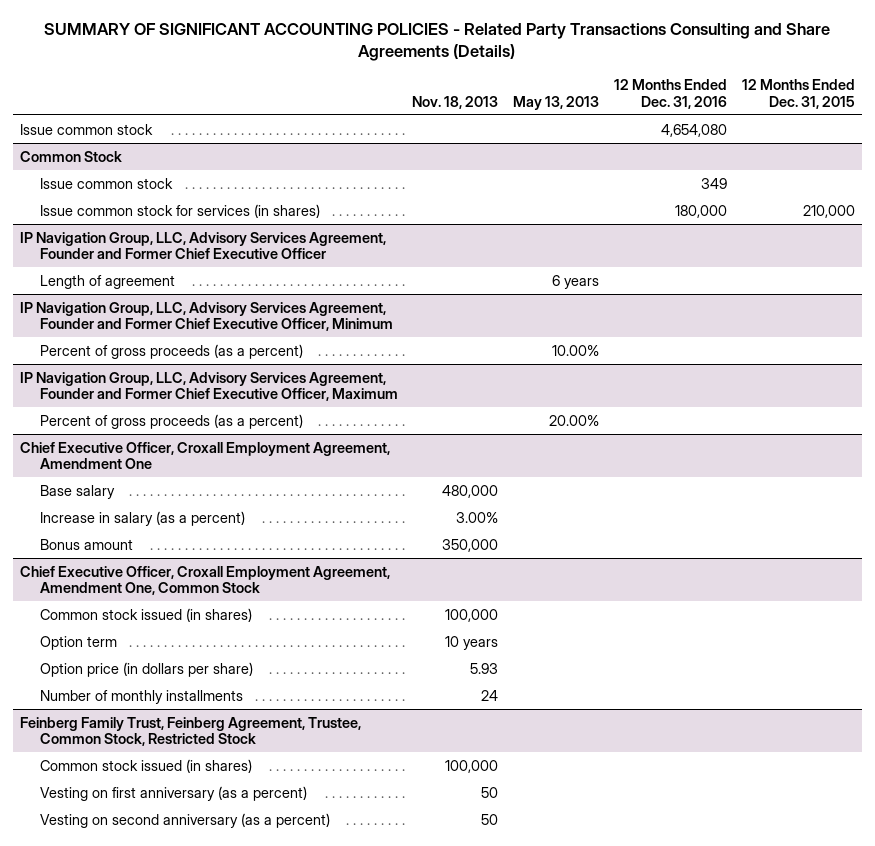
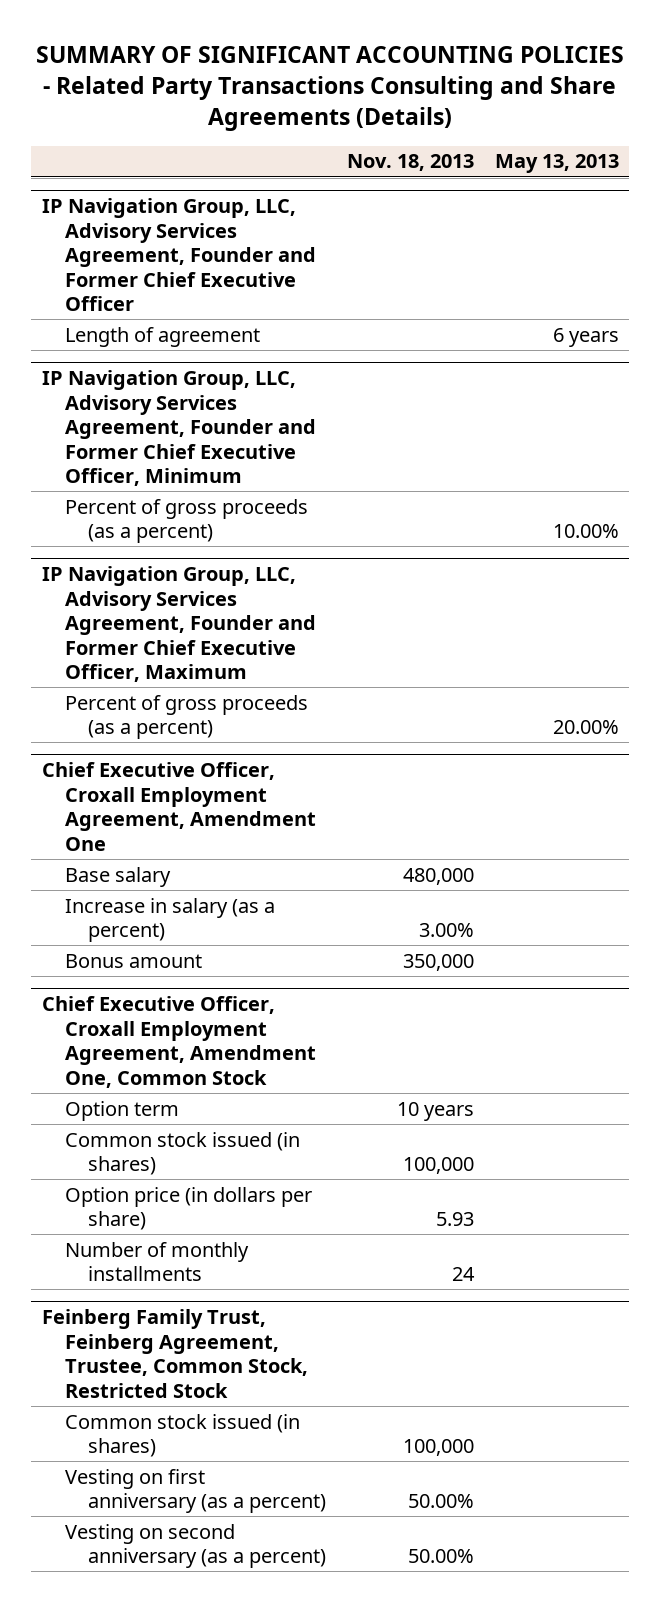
[613,79,727,109] 12 Months Ended Dec. 31, 2016 -> none
[741,79,855,109] 12 Months Ended Dec. 31, 2015 -> none
[19,123,153,135] Issue common stock -> none
[19,150,122,162] Common Stock -> none
[39,177,173,189] Issue common stock -> none
[39,203,320,218] Issue common stock for services (in shares) -> none
[39,607,252,622] Common stock issued (in shares) -> [64,1131,300,1176] Common stock issued (in shares)
[481,786,499,798] 50 -> [408,1494,475,1509] 50.00%
[481,813,499,825] 50 -> [408,1549,475,1564] 50.00%

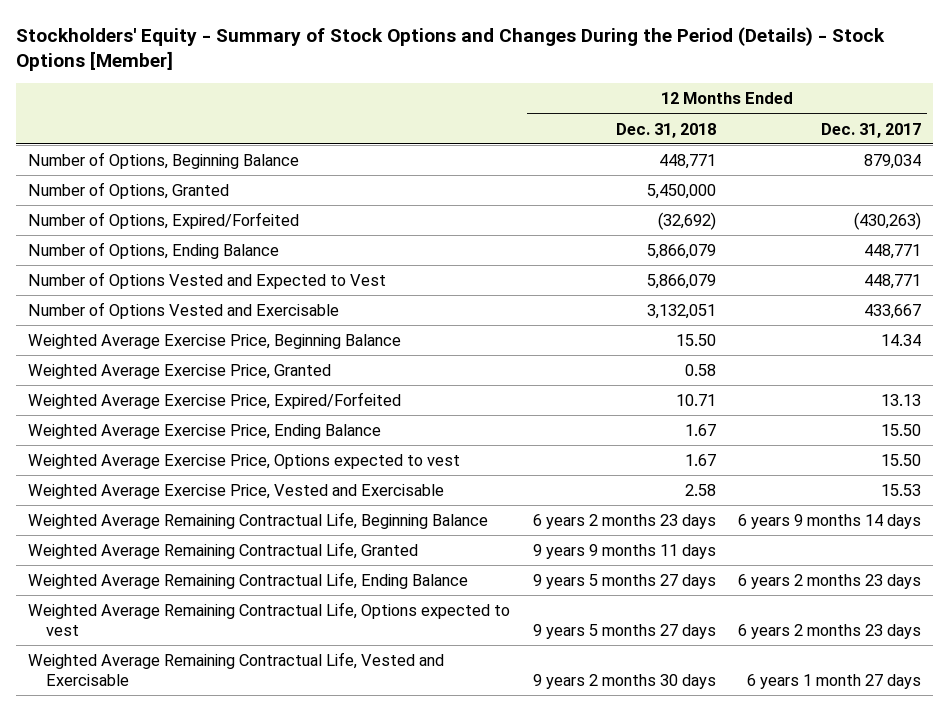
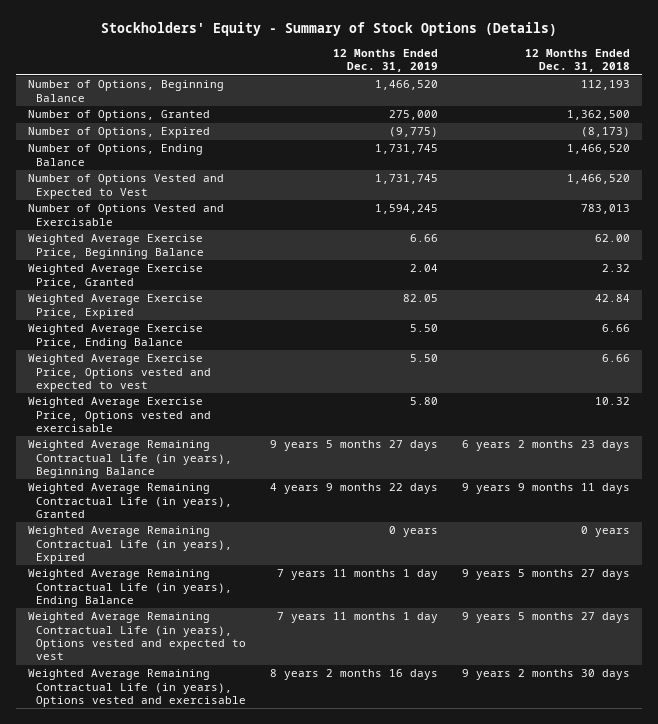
[16,26,886,72] Stockholders' Equity - Summary of Stock Options and Changes During the Period (Details) - Stock Options [Member] -> [100,22,557,37] Stockholders' Equity - Summary of Stock Options (Details)
[821,122,922,138] Dec. 31, 2017 -> none
none -> [333,48,439,73] 12 Months Ended Dec. 31, 2019
[658,153,716,169] 448,771 -> [581,80,631,91] 112,193
[646,183,716,199] 5,450,000 -> [567,110,631,121] 1,362,500
[27,211,299,229] Number of Options, Expired/Forfeited -> [27,127,210,139] Number of Options, Expired
[657,211,716,230] (32,692) -> [581,127,631,138] (8,173)
[646,243,716,259] 5,866,079 -> [567,144,631,155] 1,466,520
[646,273,716,289] 5,866,079 -> [567,174,631,185] 1,466,520
[646,303,716,319] 3,132,051 -> [581,204,631,215] 783,013
[675,333,716,346] 15.50 -> [595,234,631,243] 62.00
[684,363,716,376] 0.58 -> [602,264,631,273] 2.32
[27,391,401,409] Weighted Average Exercise Price, Expired/Forfeited -> [27,294,203,319] Weighted Average Exercise Price, Expired
[675,393,716,406] 10.71 -> [595,294,631,303] 42.84
[684,423,716,436] 1.67 -> [602,324,631,333] 6.66
[27,453,460,469] Weighted Average Exercise Price, Options expected to vest -> [27,354,212,392] Weighted Average Exercise Price, Options vested and expected to vest
[684,453,716,466] 1.67 -> [602,354,631,363] 6.66
[27,483,444,499] Weighted Average Exercise Price, Vested and Exercisable -> [27,397,212,432] Weighted Average Exercise Price, Options vested and exercisable
[684,483,716,496] 2.58 -> [595,397,631,406] 10.32
[27,511,488,529] Weighted Average Remaining Contractual Life, Beginning Balance -> [27,440,233,478] Weighted Average Remaining Contractual Life (in years), Beginning Balance
[27,541,418,559] Weighted Average Remaining Contractual Life, Granted -> [27,483,233,518] Weighted Average Remaining Contractual Life (in years), Granted
none -> [27,526,233,564] Weighted Average Remaining Contractual Life (in years), Expired
[27,571,468,589] Weighted Average Remaining Contractual Life, Ending Balance -> [27,569,233,607] Weighted Average Remaining Contractual Life (in years), Ending Balance
[27,601,510,636] Weighted Average Remaining Contractual Life, Options expected to vest -> [27,612,247,661] Weighted Average Remaining Contractual Life (in years), Options vested and expected to vest
[27,651,444,686] Weighted Average Remaining Contractual Life, Vested and Exercisable -> [27,669,247,707] Weighted Average Remaining Contractual Life (in years), Options vested and exercisable

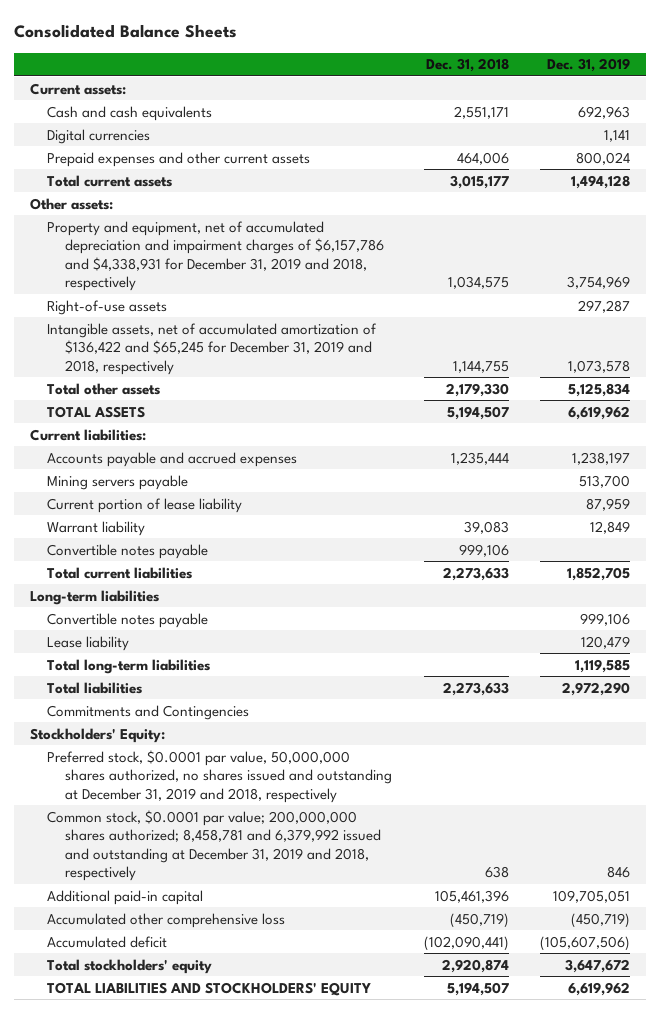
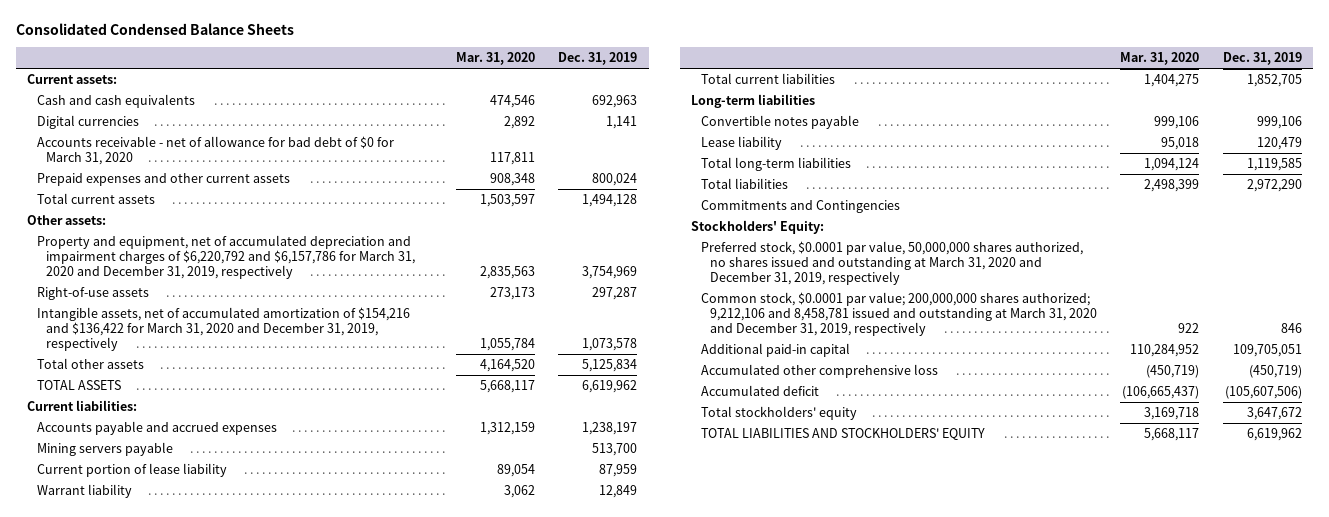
[13,24,237,39] Consolidated Balance Sheets -> [15,22,294,35] Consolidated Condensed Balance Sheets
[425,58,509,73] Dec. 31, 2018 -> none
none -> [456,52,536,66] Mar. 31, 2020
none -> [36,136,394,166] Accounts receivable - net of allowance for bad debt of $0 for March 31, 2020
[47,220,385,292] Property and equipment, net of accumulated depreciation and impairment charges of $6,157,786 and $4,338,931 for December 31, 2019 and 2018, respectively -> [36,235,416,280] Property and equipment, net of accumulated depreciation and impairment charges of $6,220,792 and $6,157,786 for March 31, 2020 and December 31, 2019, respectively
[47,322,378,375] Intangible assets, net of accumulated amortization of $136,422 and $65,245 for December 31, 2019 and 2018, respectively -> [36,307,410,352] Intangible assets, net of accumulated amortization of $154,216 and $136,422 for March 31, 2020 and December 31, 2019, respectively
[47,543,209,559] Convertible notes payable -> none
[47,749,393,803] Preferred stock, $0.0001 par value, 50,000,000 shares authorized, no shares issued and outstanding at December 31, 2019 and 2018, respectively -> [700,241,1083,286] Preferred stock, $0.0001 par value, 50,000,000 shares authorized, no shares issued and outstanding at March 31, 2020 and December 31, 2019, respectively
[47,809,382,882] Common stock, $0.0001 par value; 200,000,000 shares authorized; 8,458,781 and 6,379,992 issued and outstanding at December 31, 2019 and 2018, respectively -> [700,292,1098,337] Common stock, $0.0001 par value; 200,000,000 shares authorized; 9,212,106 and 8,458,781 issued and outstanding at March 31, 2020 and December 31, 2019, respectively

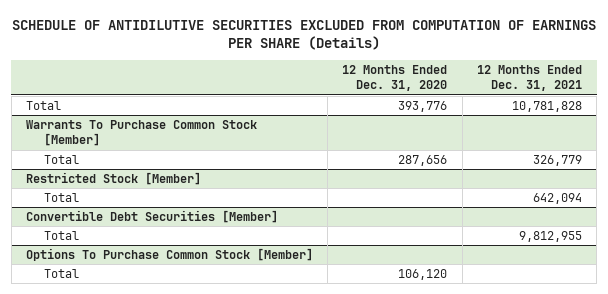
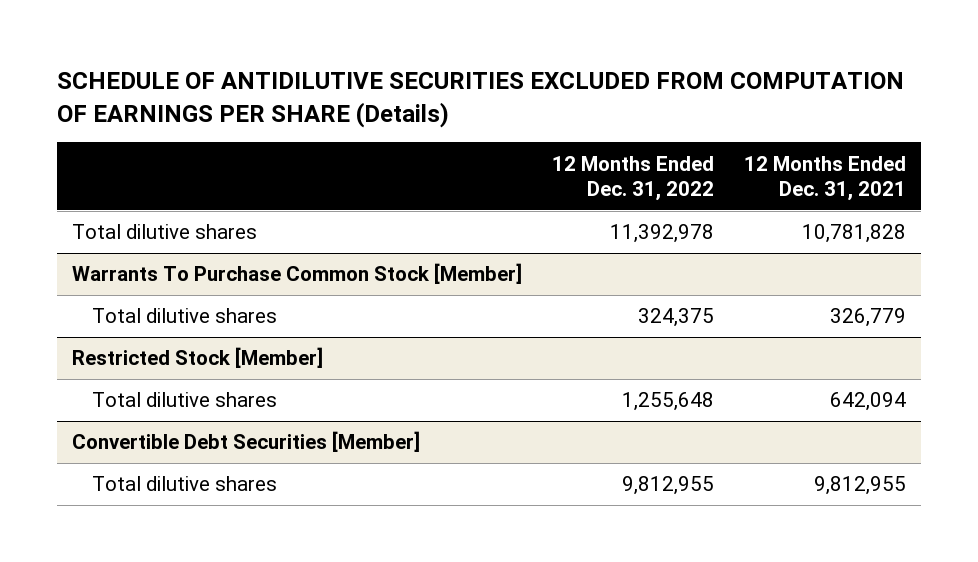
[342,65,448,92] 12 Months Ended Dec. 31, 2020 -> none
none -> [552,155,715,202] 12 Months Ended Dec. 31, 2022
[26,101,62,111] Total -> [72,224,258,240] Total dilutive shares
[44,155,80,165] Total -> [92,308,278,324] Total dilutive shares
[44,193,80,203] Total -> [92,392,278,408] Total dilutive shares
[26,248,314,262] Options To Purchase Common Stock [Member] -> none
[44,269,80,279] Total -> none
[44,231,80,241] Total -> [92,476,278,492] Total dilutive shares

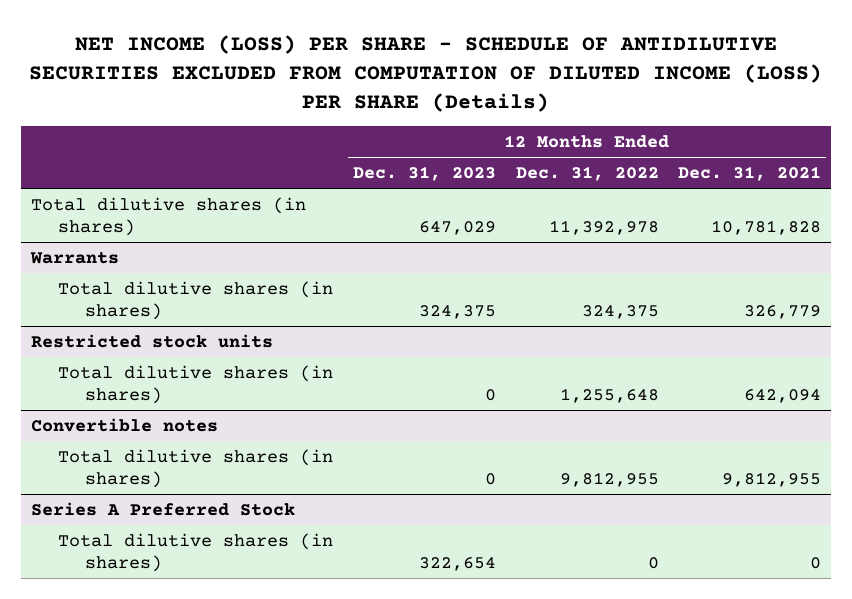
[57,72,905,128] SCHEDULE OF ANTIDILUTIVE SECURITIES EXCLUDED FROM COMPUTATION OF EARNINGS PER SHARE (Details) -> [29,34,823,112] NET INCOME (LOSS) PER SHARE - SCHEDULE OF ANTIDILUTIVE SECURITIES EXCLUDED FROM COMPUTATION OF DILUTED INCOME (LOSS) PER SHARE (Details)
none -> [352,166,496,182] Dec. 31, 2023
[72,263,523,285] Warrants To Purchase Common Stock [Member] -> none
[72,224,258,240] Total dilutive shares -> [30,196,306,236] Total dilutive shares (in shares)
none -> [29,251,119,264] Warrants
[92,308,278,324] Total dilutive shares -> [58,280,334,320] Total dilutive shares (in shares)
[72,347,324,369] Restricted Stock [Member] -> [30,333,273,348] Restricted stock units
[92,392,278,408] Total dilutive shares -> [58,364,334,404] Total dilutive shares (in shares)
[72,431,421,453] Convertible Debt Securities [Member] -> [30,417,218,432] Convertible notes
[92,476,278,492] Total dilutive shares -> [58,448,334,488] Total dilutive shares (in shares)
none -> [30,501,295,516] Series A Preferred Stock
none -> [58,532,334,572] Total dilutive shares (in shares)

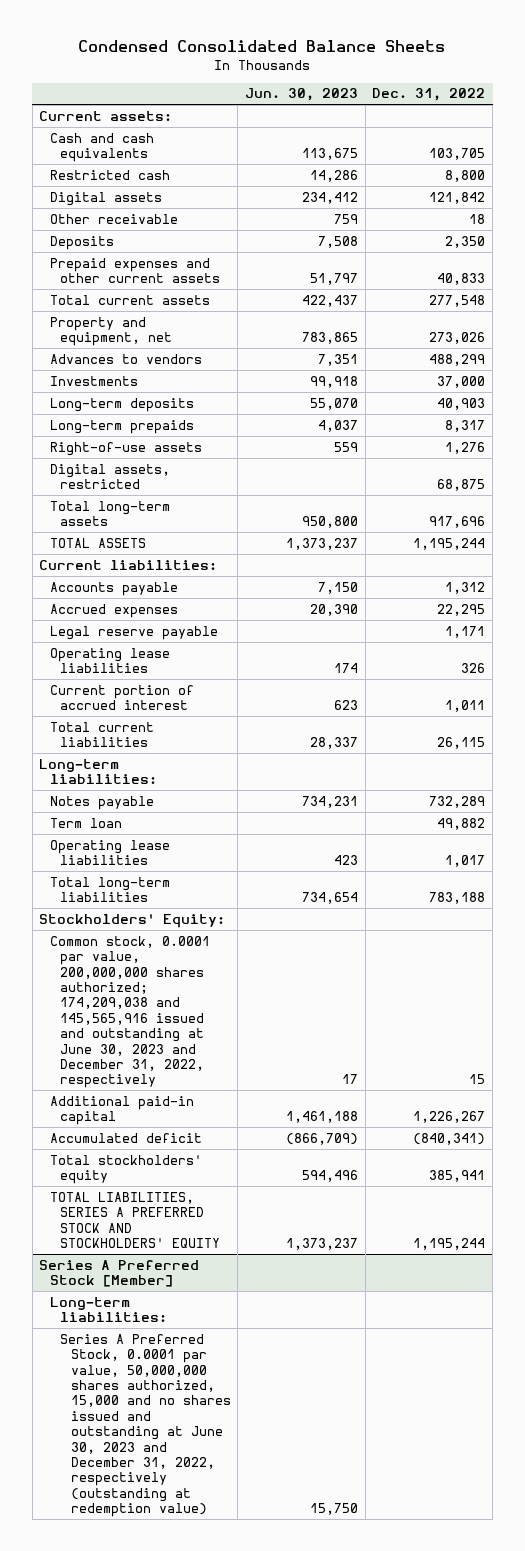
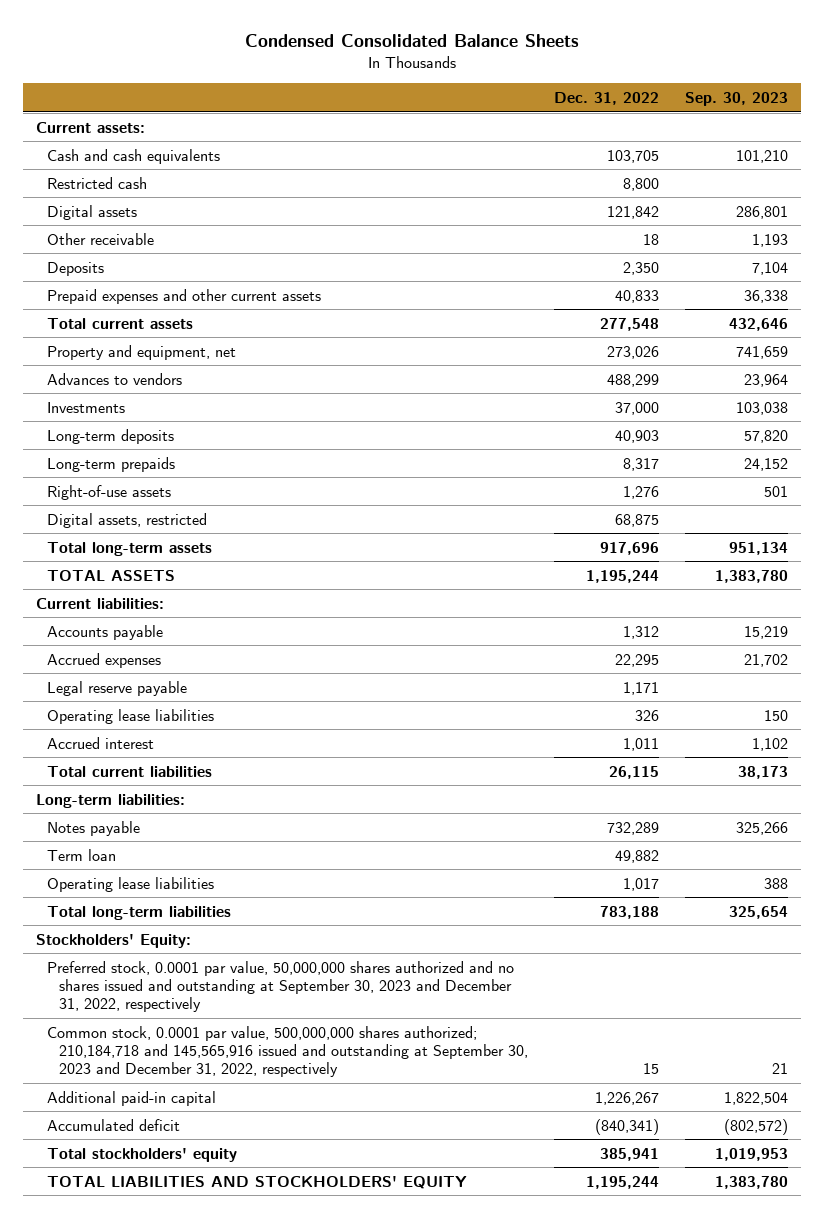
[244,88,358,102] Jun. 30, 2023 -> none
none -> [684,92,788,107] Sep. 30, 2023
[49,684,194,711] Current portion of accrued interest -> [47,736,155,749] Accrued interest
none -> [47,960,515,1013] Preferred stock, 0.0001 par value, 50,000,000 shares authorized and no shares issued and outstanding at September 30, 2023 and December 31, 2022, respectively
[49,935,210,1089] Common stock, 0.0001 par value, 200,000,000 shares authorized; 174,209,038 and 145,565,916 issued and outstanding at June 30, 2023 and December 31, 2022, respectively -> [47,1025,529,1078] Common stock, 0.0001 par value, 500,000,000 shares authorized; 210,184,718 and 145,565,916 issued and outstanding at September 30, 2023 and December 31, 2022, respectively
[39,1259,200,1288] Series A Preferred Stock [Member] -> none
[49,1296,168,1323] Long-term liabilities: -> none
[60,1333,231,1518] Series A Preferred Stock, 0.0001 par value, 50,000,000 shares authorized, 15,000 and no shares issued and outstanding at June 30, 2023 and December 31, 2022, respectively (outstanding at redemption value) -> none
[49,1191,221,1248] TOTAL LIABILITIES, SERIES A PREFERRED STOCK AND STOCKHOLDERS' EQUITY -> [47,1175,468,1189] TOTAL LIABILITIES AND STOCKHOLDERS' EQUITY

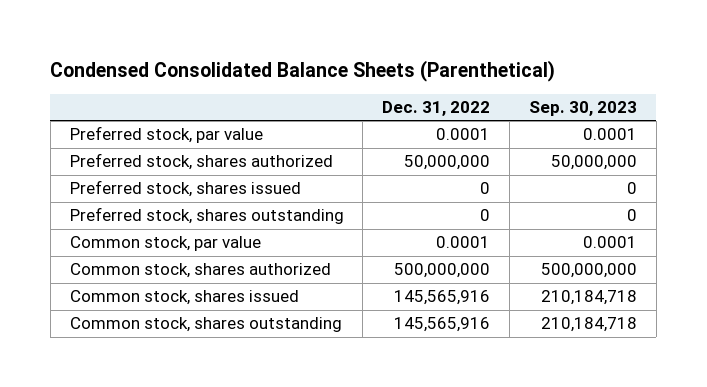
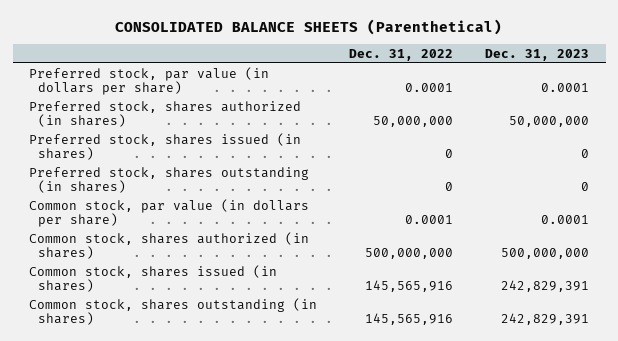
[50,59,556,82] Condensed Consolidated Balance Sheets (Parenthetical) -> [115,18,503,35] CONSOLIDATED BALANCE SHEETS (Parenthetical)
[528,101,637,117] Sep. 30, 2023 -> none
none -> [485,48,590,61] Dec. 31, 2023
[69,126,263,144] Preferred stock, par value -> [28,66,269,96] Preferred stock, par value (in dollars per share)
[69,153,333,171] Preferred stock, shares authorized -> [28,100,301,128] Preferred stock, shares authorized (in shares)
[69,180,301,198] Preferred stock, shares issued -> [28,132,301,161] Preferred stock, shares issued (in shares)
[69,207,344,225] Preferred stock, shares outstanding -> [28,166,309,194] Preferred stock, shares outstanding (in shares)
[69,236,261,252] Common stock, par value -> [28,198,309,228] Common stock, par value (in dollars per share)
[69,263,331,279] Common stock, shares authorized -> [28,231,309,260] Common stock, shares authorized (in shares)
[69,290,299,306] Common stock, shares issued -> [28,264,277,293] Common stock, shares issued (in shares)
[69,317,342,333] Common stock, shares outstanding -> [28,297,317,326] Common stock, shares outstanding (in shares)

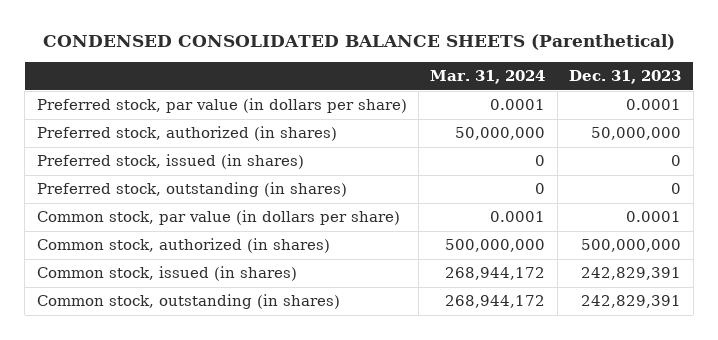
[115,18,503,35] CONSOLIDATED BALANCE SHEETS (Parenthetical) -> [42,34,675,51] CONDENSED CONSOLIDATED BALANCE SHEETS (Parenthetical)
[349,48,454,61] Dec. 31, 2022 -> none
none -> [430,69,546,84] Mar. 31, 2024
[28,100,301,128] Preferred stock, shares authorized (in shares) -> [36,126,337,142] Preferred stock, authorized (in shares)
[28,132,301,161] Preferred stock, shares issued (in shares) -> [36,154,304,170] Preferred stock, issued (in shares)
[28,166,309,194] Preferred stock, shares outstanding (in shares) -> [36,182,347,198] Preferred stock, outstanding (in shares)
[28,231,309,260] Common stock, shares authorized (in shares) -> [36,238,330,254] Common stock, authorized (in shares)
[28,264,277,293] Common stock, shares issued (in shares) -> [36,266,297,282] Common stock, issued (in shares)
[28,297,317,326] Common stock, shares outstanding (in shares) -> [36,294,340,310] Common stock, outstanding (in shares)

